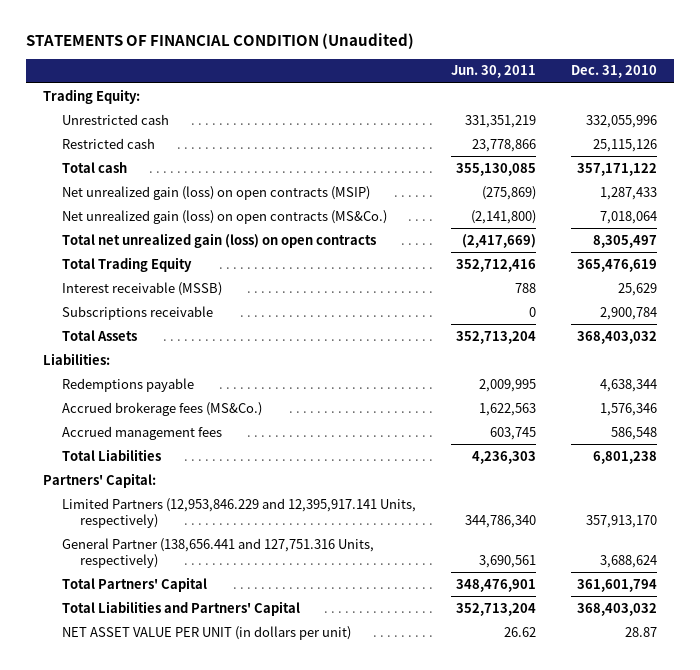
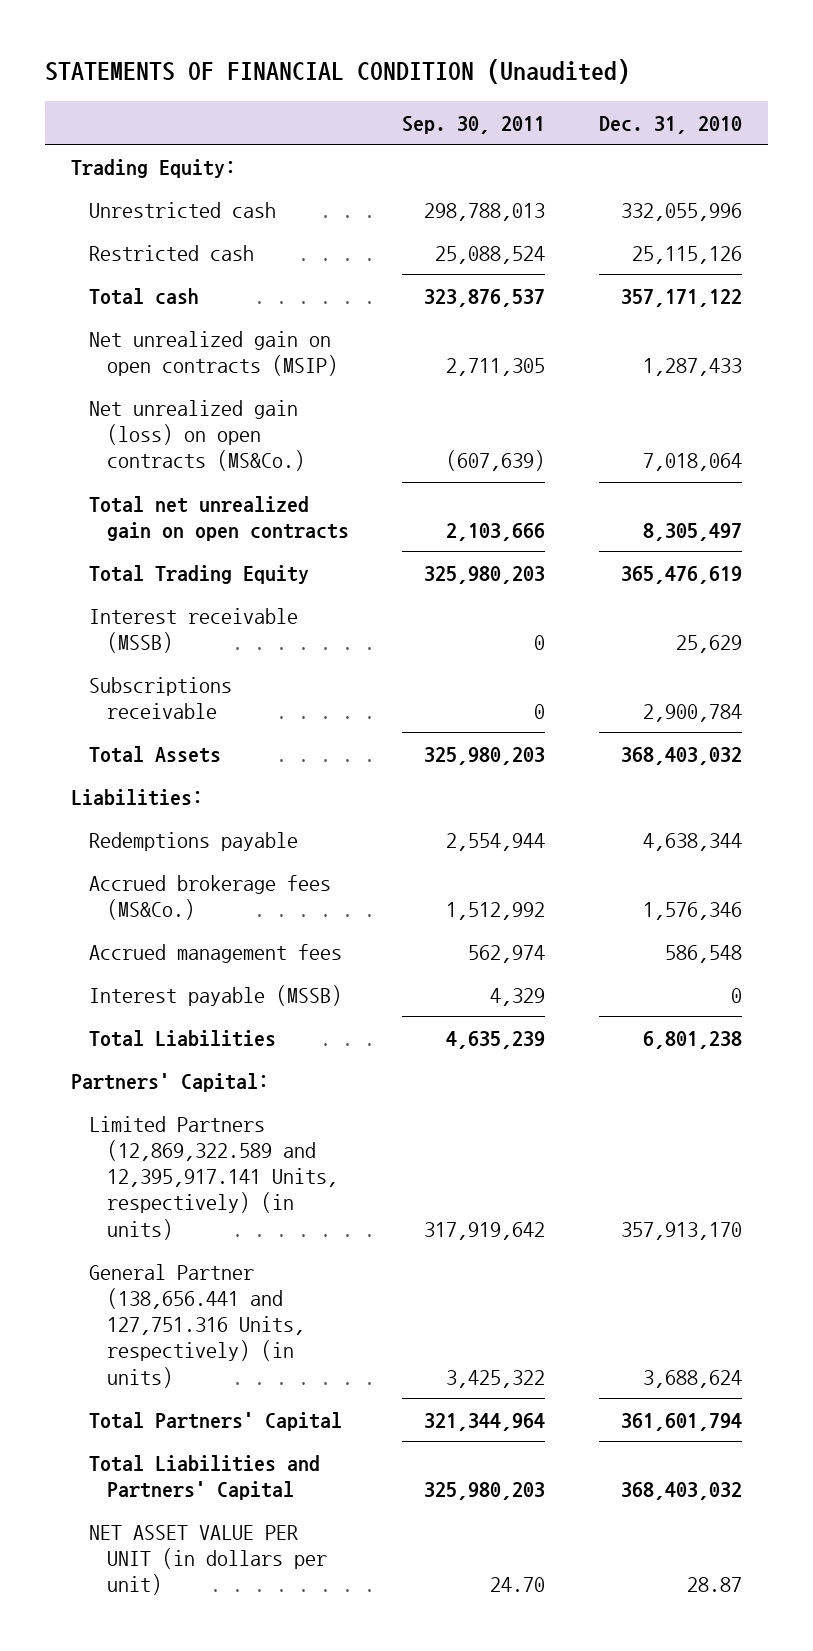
[450,65,536,79] Jun. 30, 2011 -> none
none -> [402,115,546,134] Sep. 30, 2011
[61,185,370,200] Net unrealized gain (loss) on open contracts (MSIP) -> [89,330,338,376] Net unrealized gain on open contracts (MSIP)
[61,232,376,248] Total net unrealized gain (loss) on open contracts -> [89,495,349,541] Total net unrealized gain on open contracts
none -> [89,984,343,1006] Interest payable (MSSB)
[61,497,416,529] Limited Partners (12,953,846.229 and 12,395,917.141 Units, respectively) -> [89,1115,338,1240] Limited Partners (12,869,322.589 and 12,395,917.141 Units, respectively) (in units)
[61,537,374,569] General Partner (138,656.441 and 127,751.316 Units, respectively) -> [89,1263,305,1388] General Partner (138,656.441 and 127,751.316 Units, respectively) (in units)

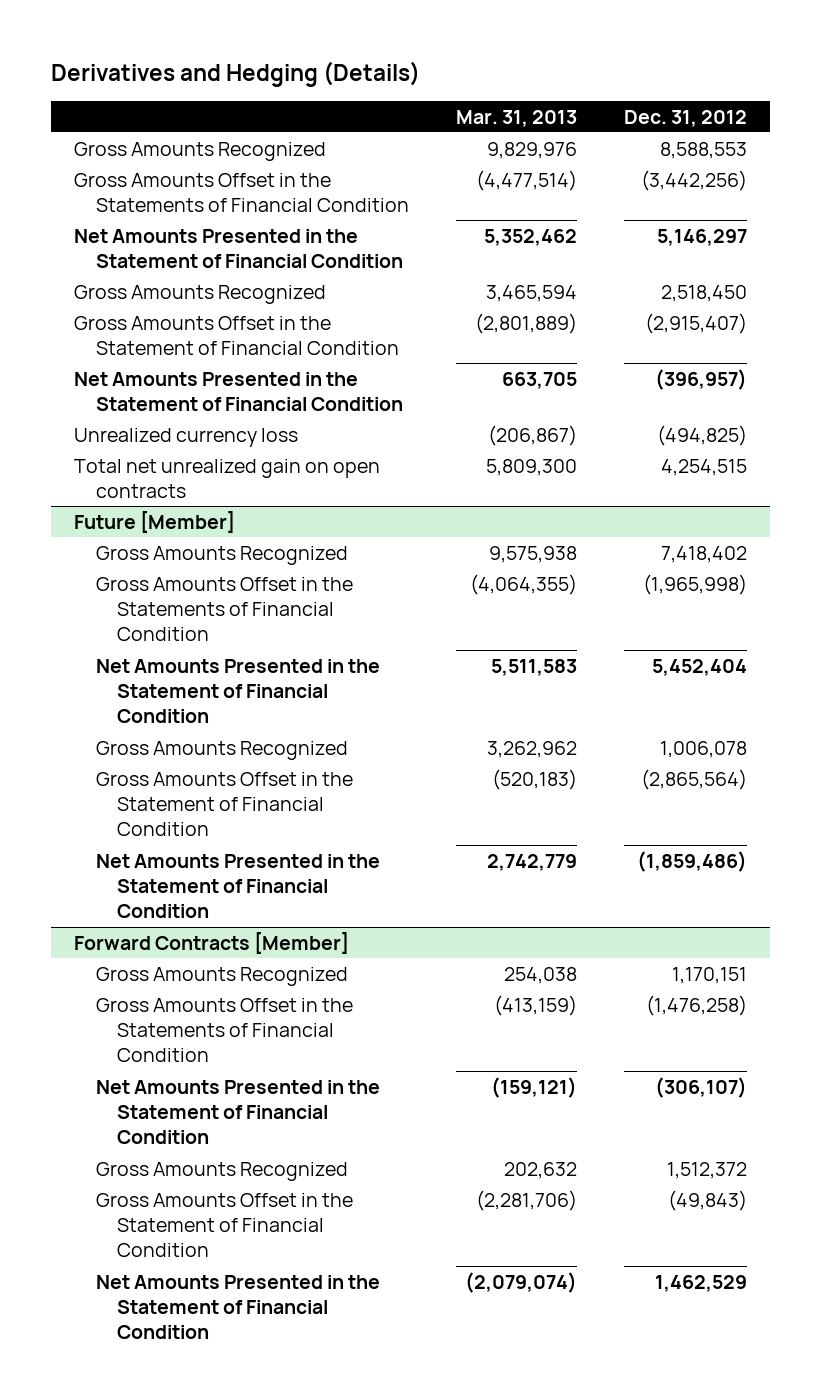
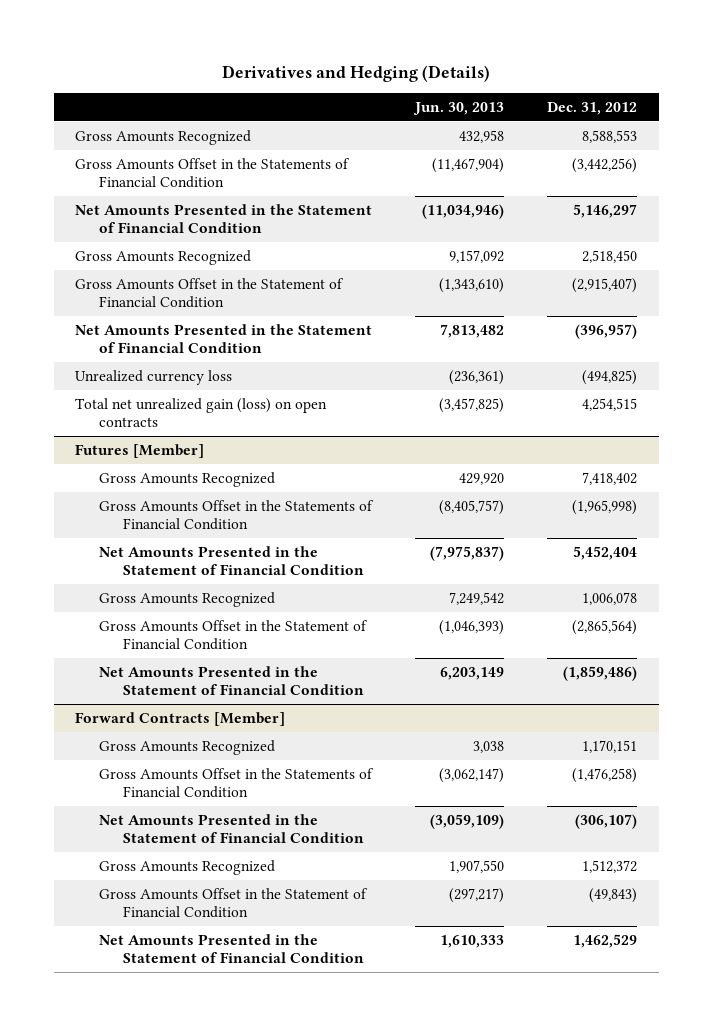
[455,109,577,127] Mar. 31, 2013 -> none
none -> [413,101,505,115] Jun. 30, 2013
[74,510,236,533] Future [Member] -> none
[74,458,381,498] Total net unrealized gain on open contracts -> [75,397,328,427] Total net unrealized gain (loss) on open contracts
none -> [75,443,205,458] Futures [Member]

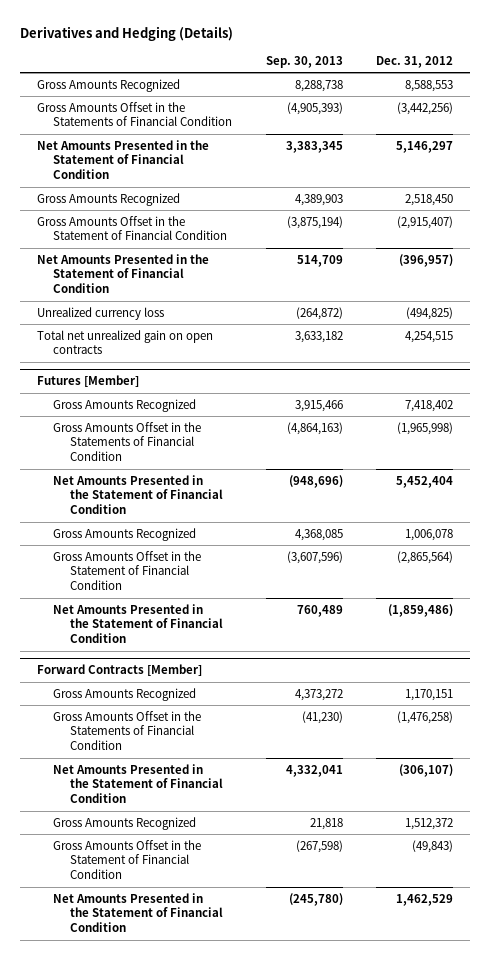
[413,101,505,115] Jun. 30, 2013 -> none
none -> [265,55,343,68] Sep. 30, 2013
[75,397,328,427] Total net unrealized gain (loss) on open contracts -> [36,329,213,355] Total net unrealized gain on open contracts

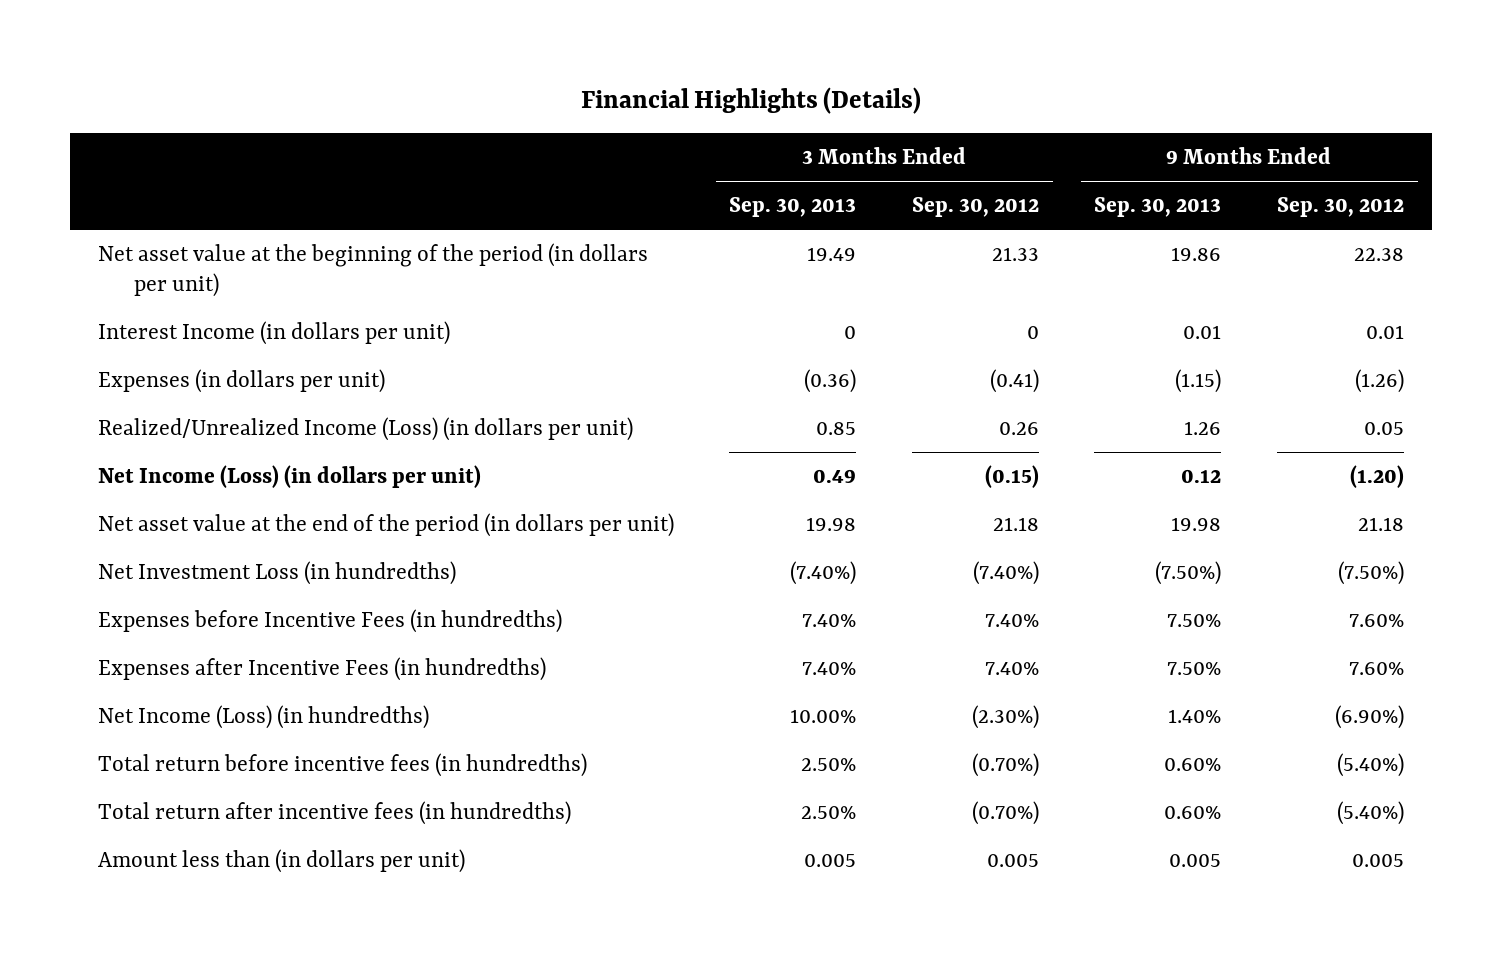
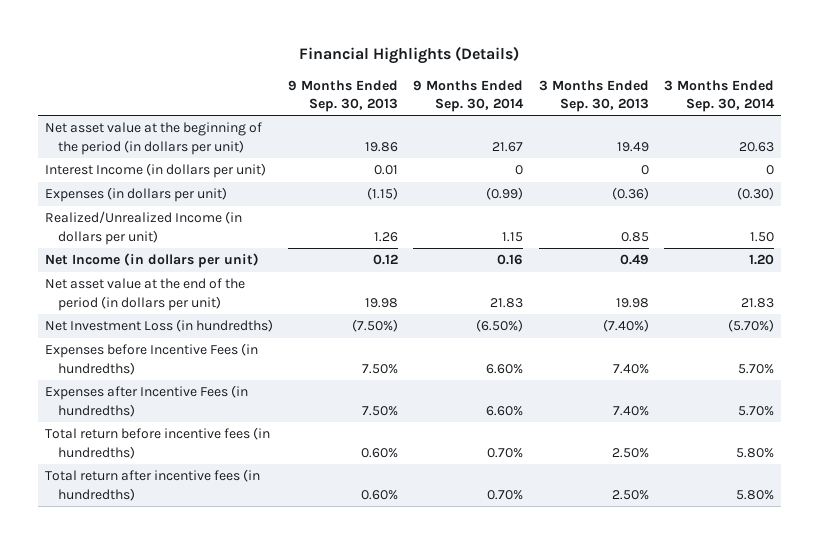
[911,197,1039,218] Sep. 30, 2012 -> none
[1276,197,1404,218] Sep. 30, 2012 -> none
none -> [413,79,525,112] 9 Months Ended Sep. 30, 2014
none -> [663,79,775,112] 3 Months Ended Sep. 30, 2014
[97,417,633,442] Realized/Unrealized Income (Loss) (in dollars per unit) -> [45,211,243,245] Realized/Unrealized Income (in dollars per unit)
[97,465,481,489] Net Income (Loss) (in dollars per unit) -> [45,253,260,269] Net Income (in dollars per unit)
[97,705,429,730] Net Income (Loss) (in hundredths) -> none
[97,849,465,874] Amount less than (in dollars per unit) -> none

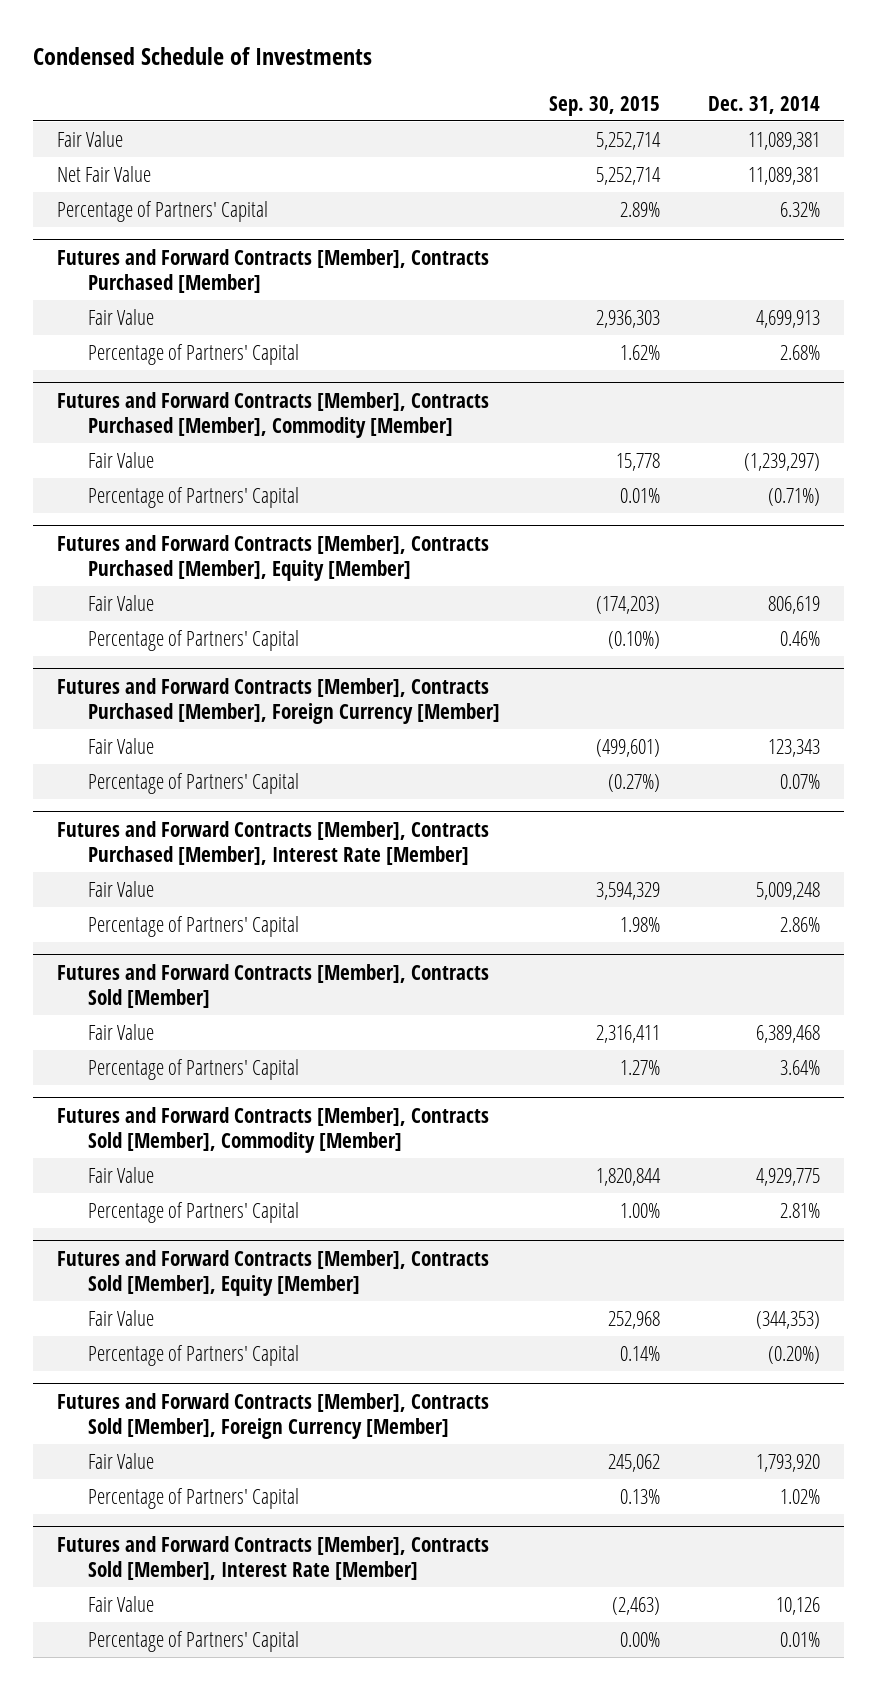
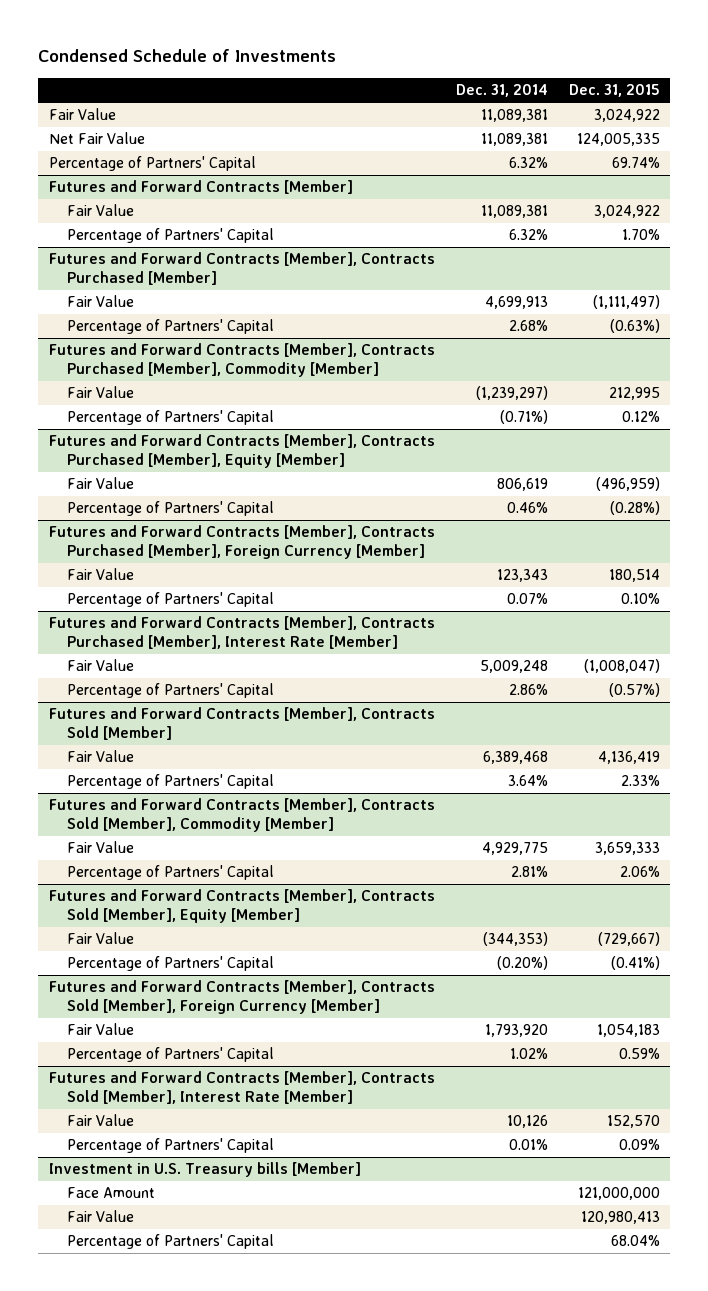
[548,95,660,116] Sep. 30, 2015 -> none
none -> [568,84,660,98] Dec. 31, 2015
none -> [48,180,353,195] Futures and Forward Contracts [Member]
none -> [67,204,135,217] Fair Value
none -> [67,228,275,244] Percentage of Partners' Capital
none -> [48,1162,361,1178] Investment in U.S. Treasury bills [Member]
none -> [67,1187,156,1199] Face Amount
none -> [67,1210,135,1223] Fair Value
none -> [67,1234,275,1250] Percentage of Partners' Capital

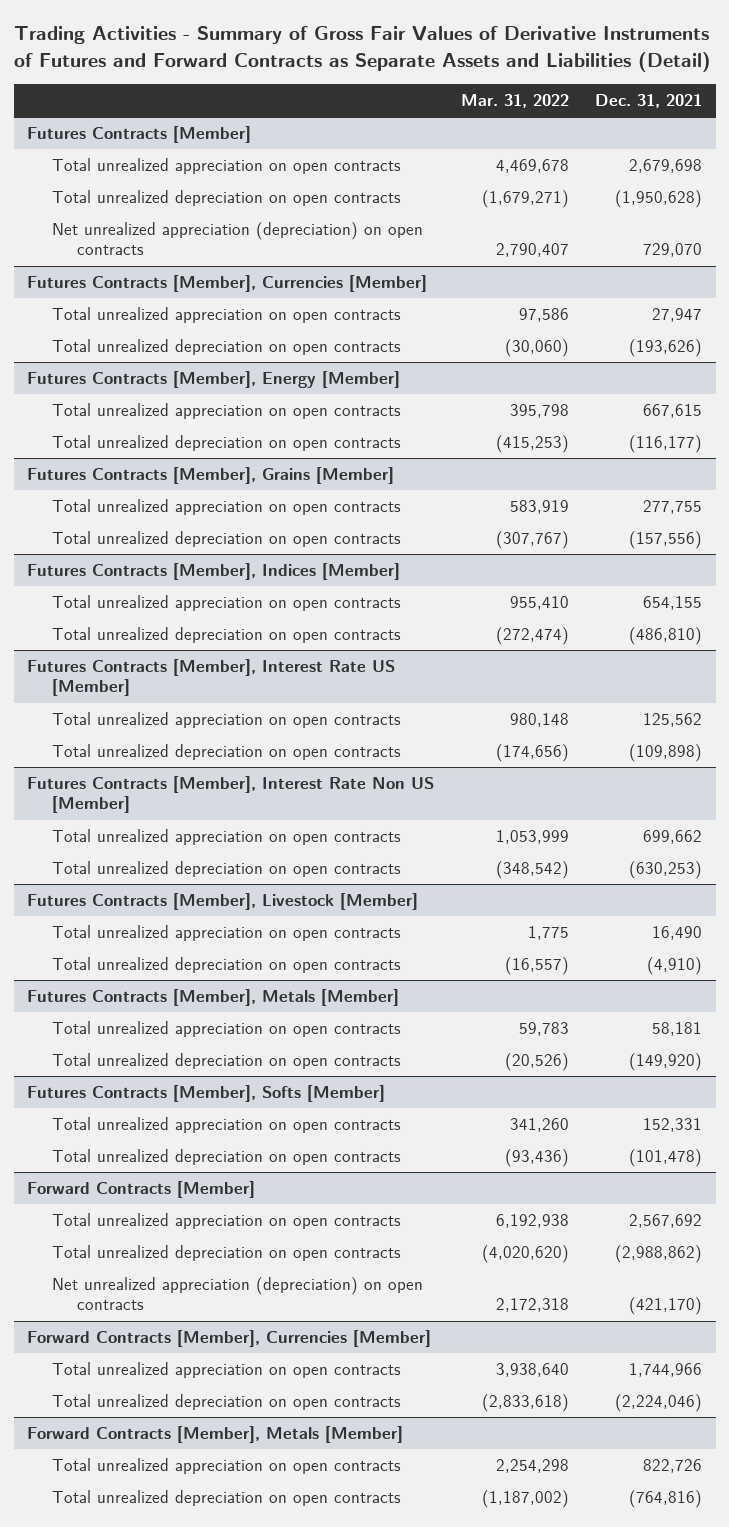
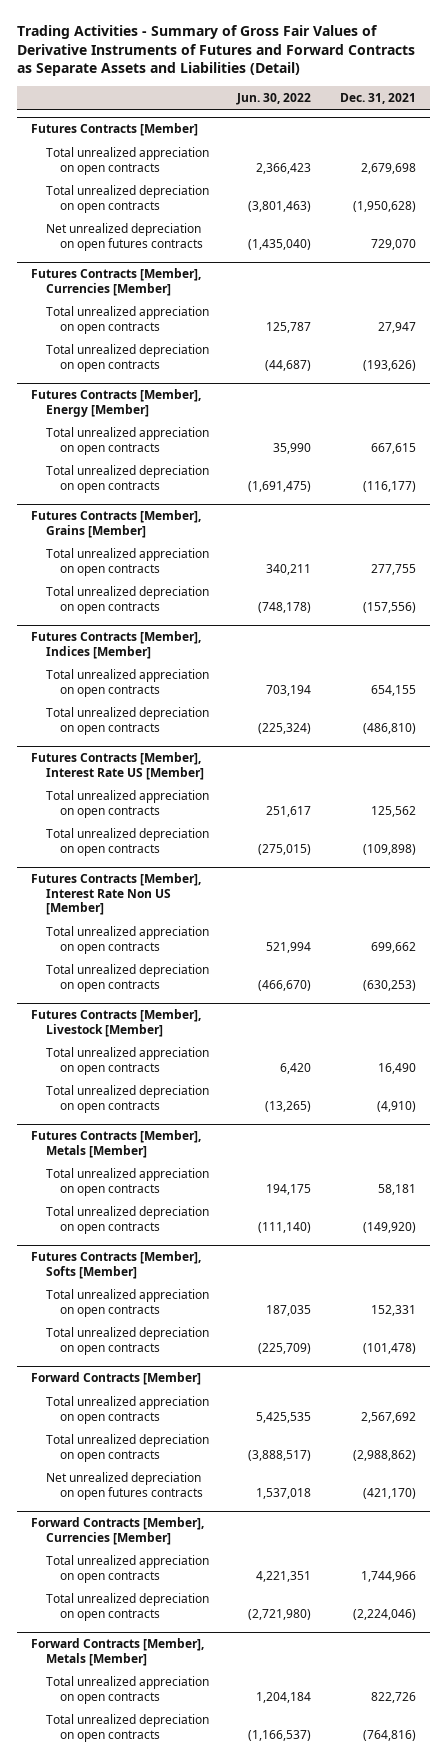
[460,93,569,108] Mar. 31, 2022 -> none
none -> [236,92,312,105] Jun. 30, 2022
[52,222,424,256] Net unrealized appreciation (depreciation) on open contracts -> [45,223,203,251] Net unrealized depreciation on open futures contracts
[52,1277,424,1311] Net unrealized appreciation (depreciation) on open contracts -> [45,1472,203,1500] Net unrealized depreciation on open futures contracts

